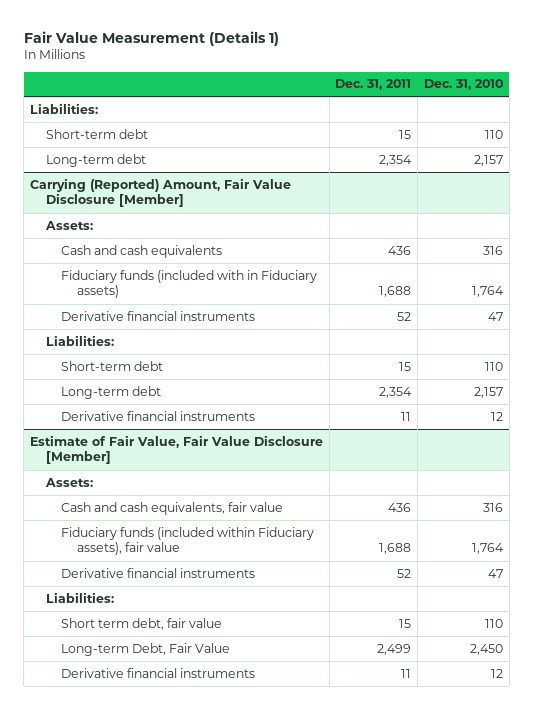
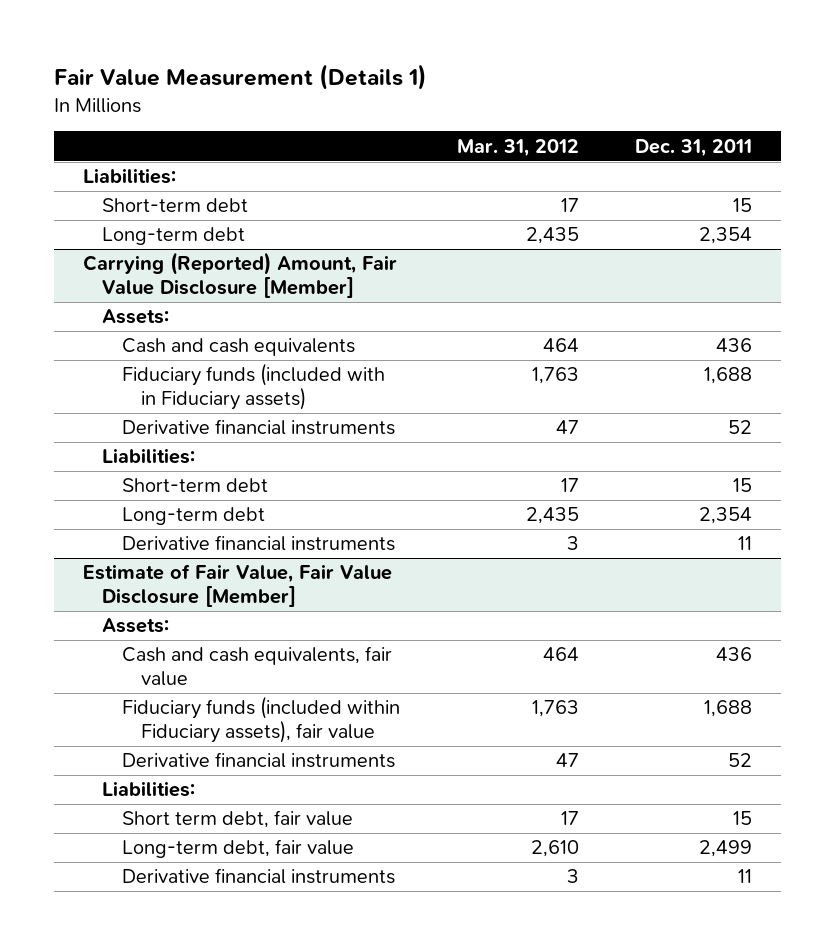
[424,79,504,91] Dec. 31, 2010 -> none
none -> [456,138,579,157] Mar. 31, 2012
[61,642,231,656] Long-term Debt, Fair Value -> [121,839,354,859] Long-term debt, fair value

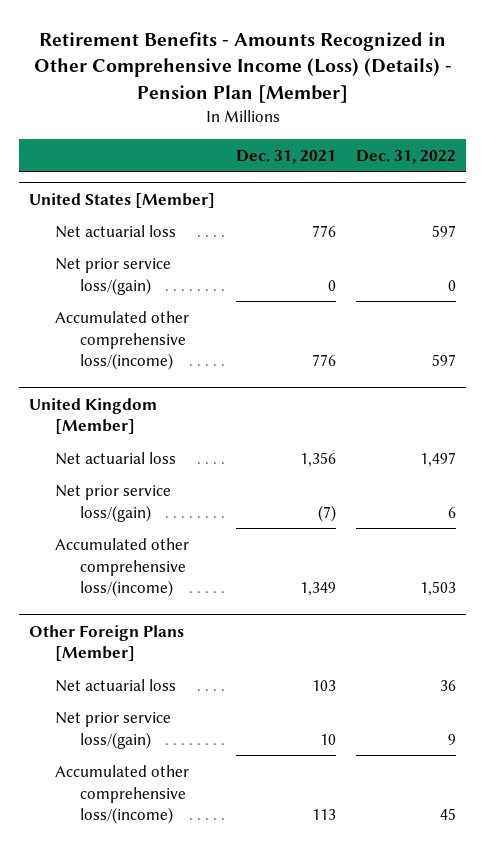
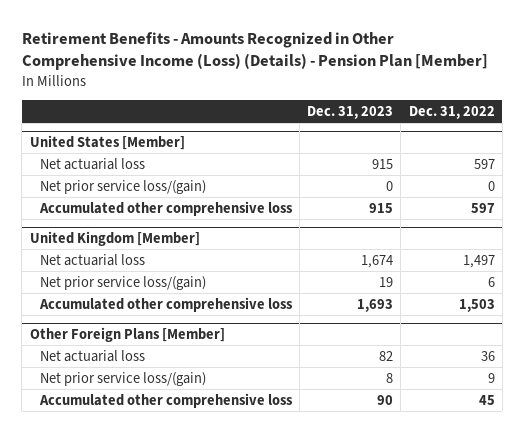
[235,149,336,164] Dec. 31, 2021 -> none
none -> [307,105,394,119] Dec. 31, 2023
[54,310,189,371] Accumulated other comprehensive loss/(income) -> [38,200,293,216] Accumulated other comprehensive loss
[54,537,189,598] Accumulated other comprehensive loss/(income) -> [38,296,293,312] Accumulated other comprehensive loss
[54,764,189,825] Accumulated other comprehensive loss/(income) -> [38,392,293,408] Accumulated other comprehensive loss

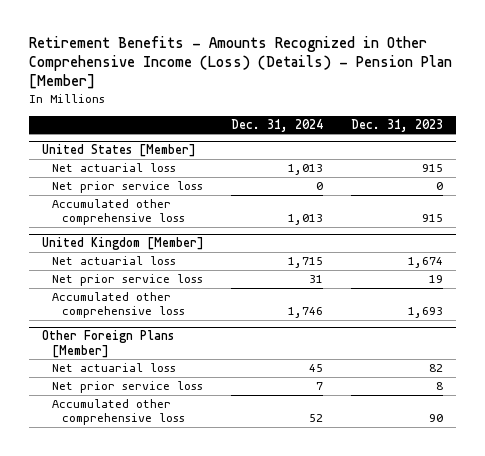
[408,105,495,119] Dec. 31, 2022 -> none
none -> [231,118,324,132] Dec. 31, 2024
[39,179,206,194] Net prior service loss/(gain) -> [52,181,204,194] Net prior service loss
[39,275,206,290] Net prior service loss/(gain) -> [52,274,204,287] Net prior service loss
[39,371,206,386] Net prior service loss/(gain) -> [52,381,204,394] Net prior service loss

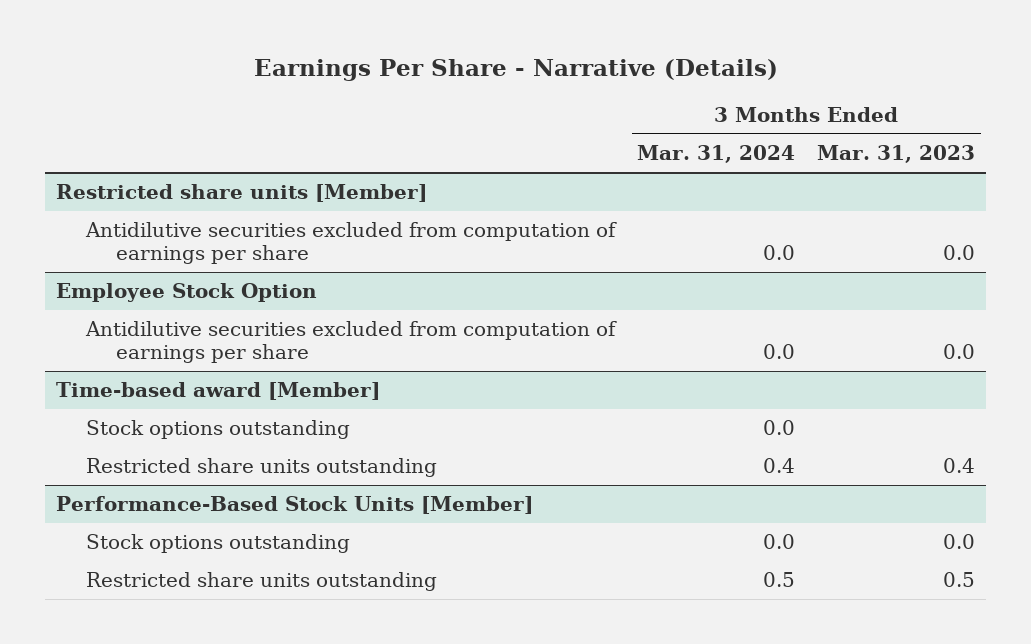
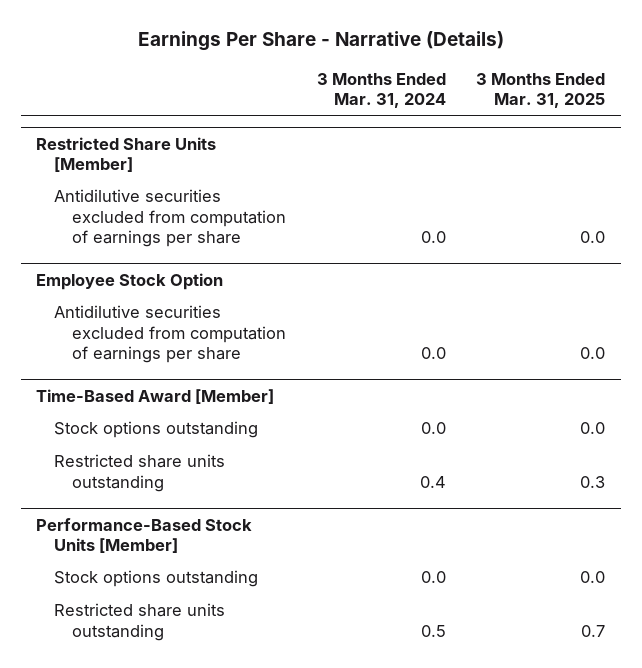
[817,145,976,164] Mar. 31, 2023 -> none
none -> [476,73,606,109] 3 Months Ended Mar. 31, 2025
[56,184,428,203] Restricted share units [Member] -> [36,136,217,172] Restricted Share Units [Member]
[56,382,381,401] Time-based award [Member] -> [36,388,275,404] Time-Based Award [Member]

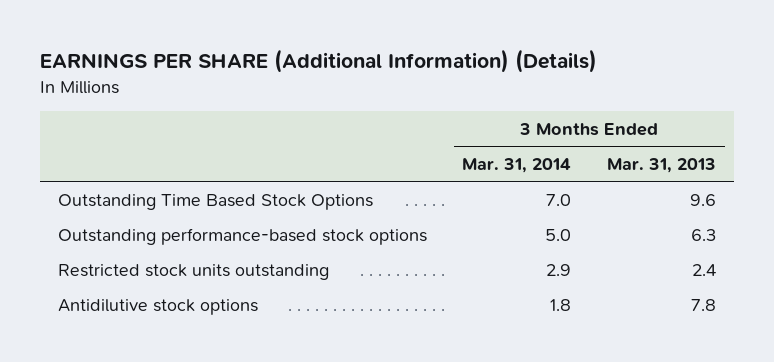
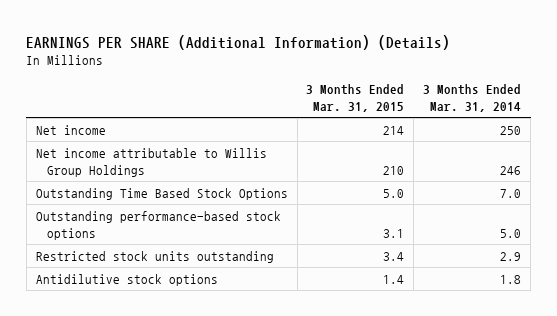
[607,157,717,173] Mar. 31, 2013 -> none
none -> [306,84,405,113] 3 Months Ended Mar. 31, 2015
none -> [35,124,106,135] Net income
none -> [35,147,267,177] Net income attributable to Willis Group Holdings

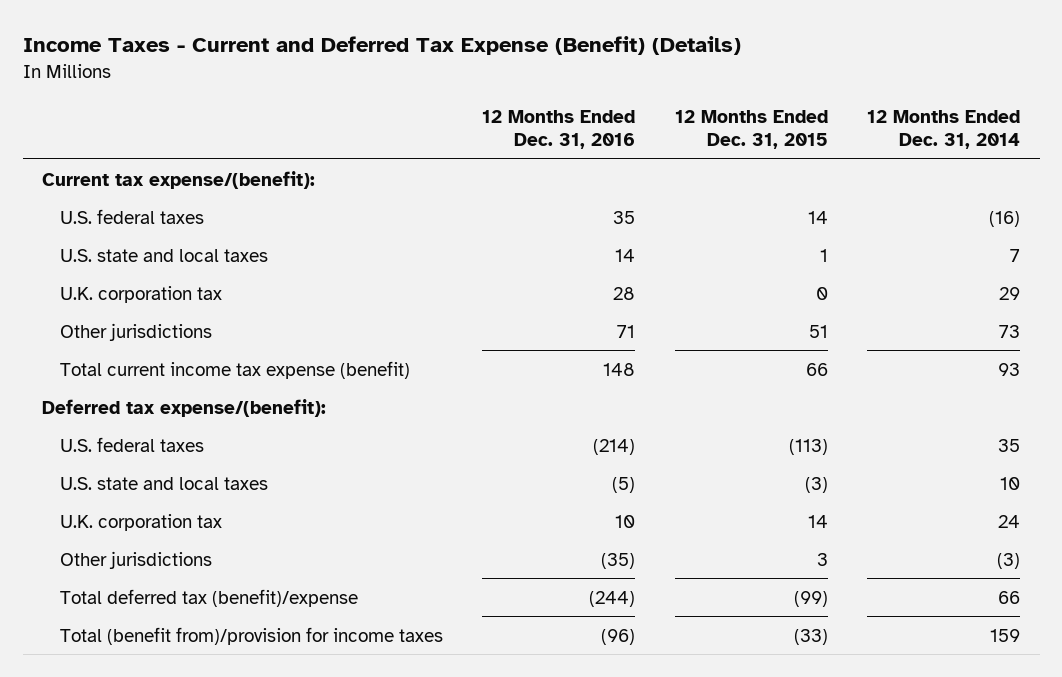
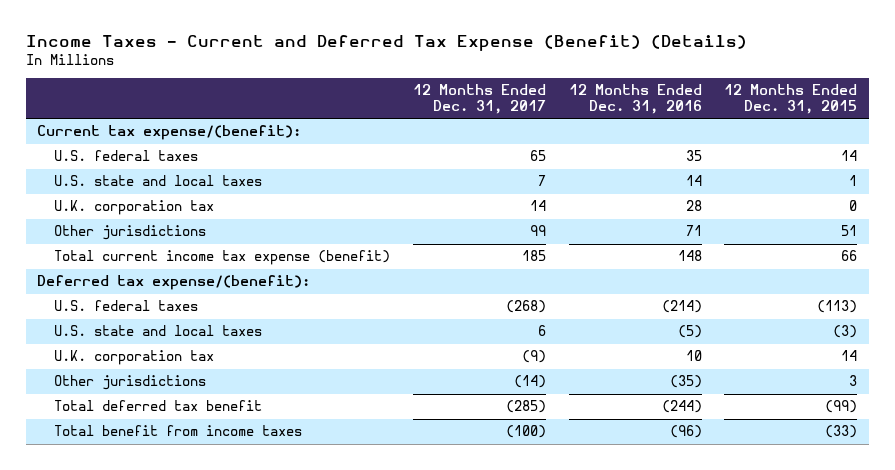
[867,109,1021,150] 12 Months Ended Dec. 31, 2014 -> none
none -> [412,84,546,114] 12 Months Ended Dec. 31, 2017
[59,588,358,607] Total deferred tax (benefit)/expense -> [54,400,263,412] Total deferred tax benefit
[59,626,443,645] Total (benefit from)/provision for income taxes -> [54,425,303,437] Total benefit from income taxes

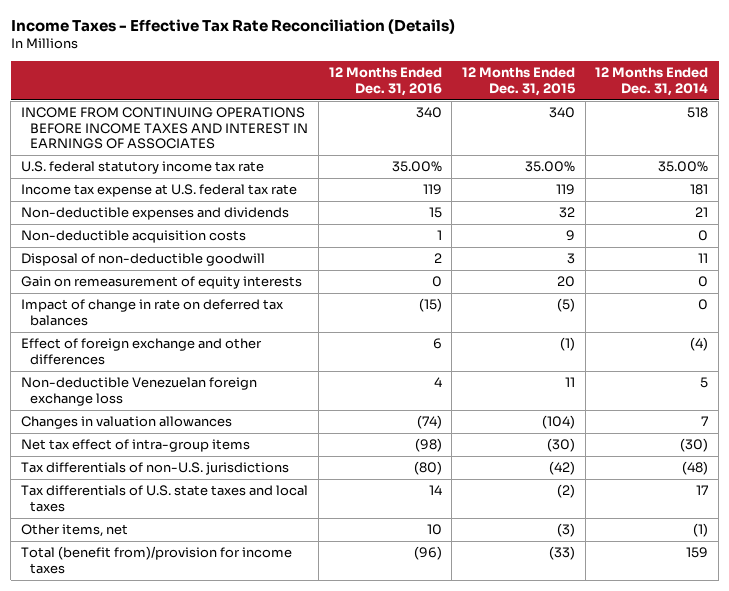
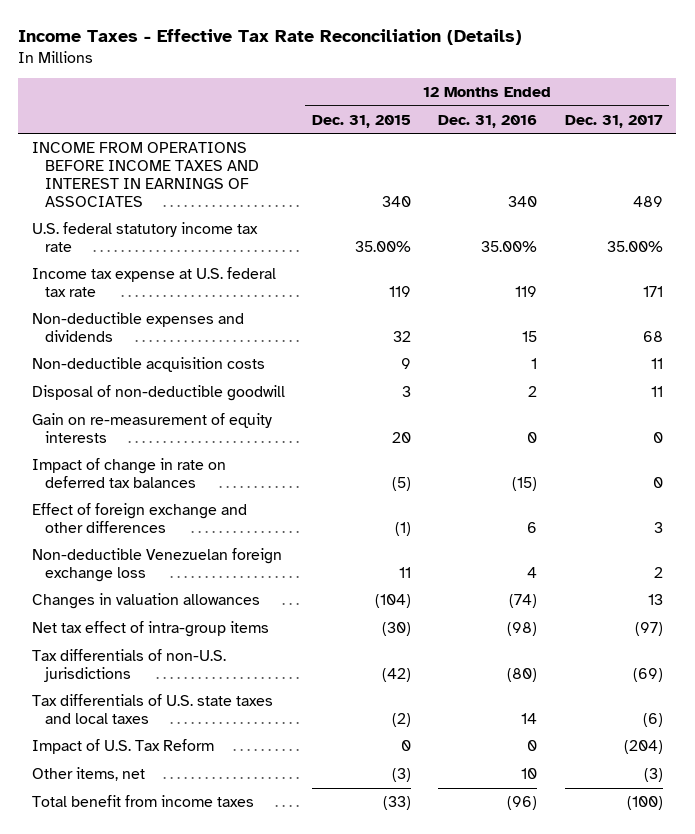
[595,67,709,96] 12 Months Ended Dec. 31, 2014 -> none
none -> [564,114,663,128] Dec. 31, 2017
[20,107,309,150] INCOME FROM CONTINUING OPERATIONS BEFORE INCOME TAXES AND INTEREST IN EARNINGS OF ASSOCIATES -> [31,142,260,207] INCOME FROM OPERATIONS BEFORE INCOME TAXES AND INTEREST IN EARNINGS OF ASSOCIATES
[20,276,302,290] Gain on remeasurement of equity interests -> [31,413,272,443] Gain on re-measurement of equity interests
none -> [31,739,214,755] Impact of U.S. Tax Reform
[20,546,292,574] Total (benefit from)/provision for income taxes -> [31,795,254,808] Total benefit from income taxes

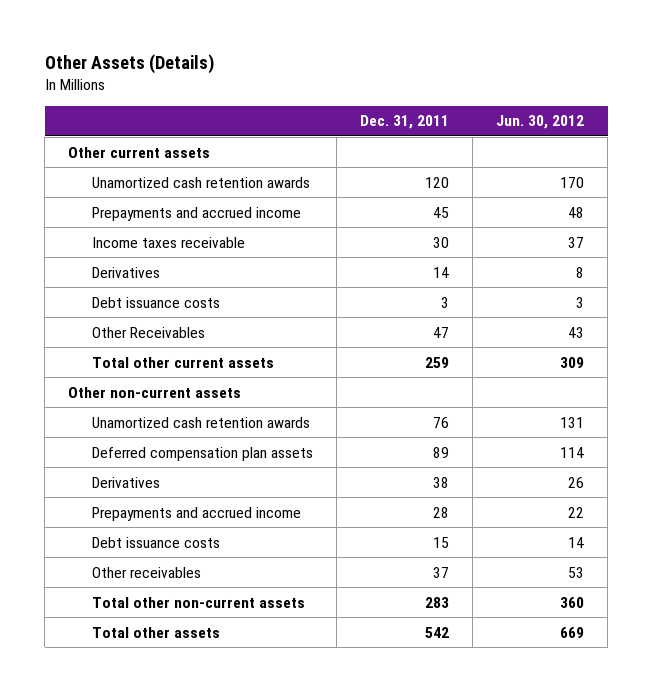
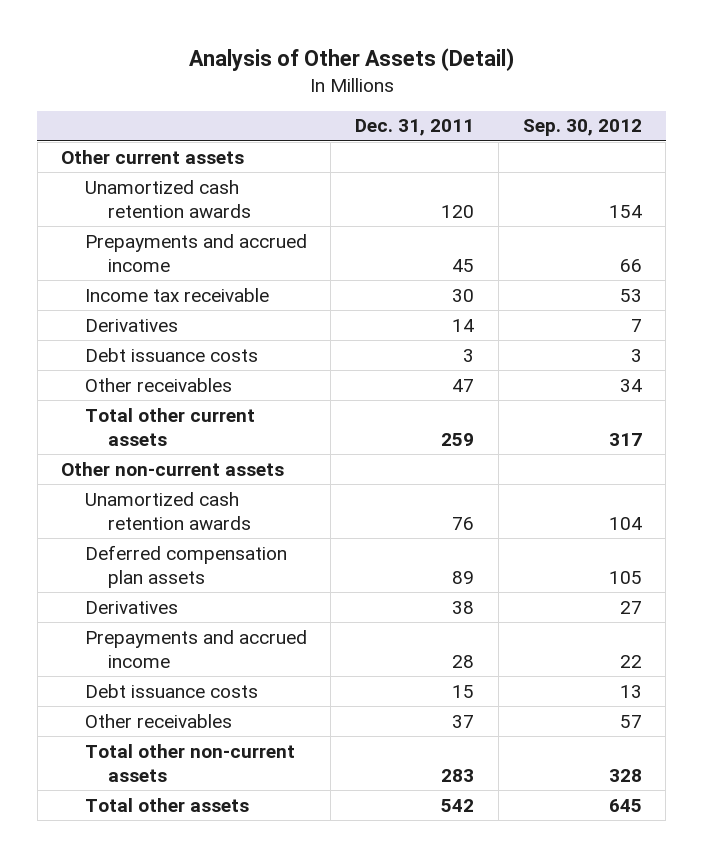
[44,54,214,75] Other Assets (Details) -> [188,48,514,72] Analysis of Other Assets (Detail)
[496,115,585,130] Jun. 30, 2012 -> none
none -> [522,119,642,137] Sep. 30, 2012
[92,236,246,248] Income taxes receivable -> [84,287,269,302] Income tax receivable
[92,326,206,338] Other Receivables -> [84,377,232,392] Other receivables

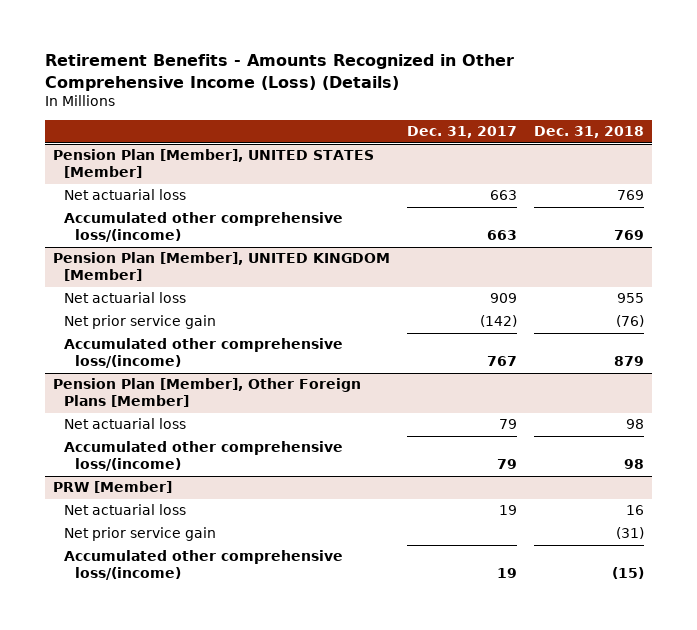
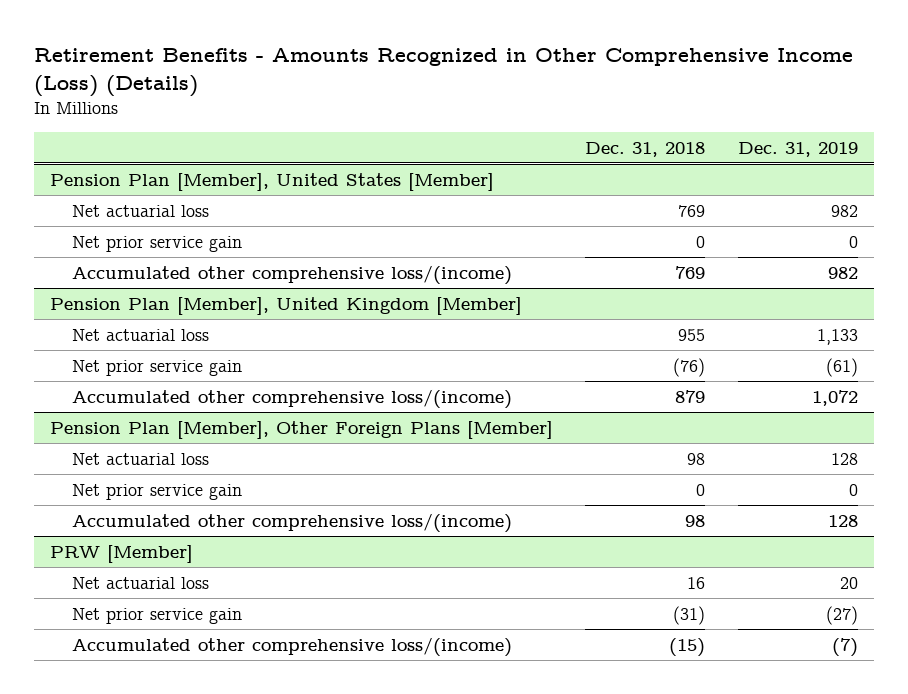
[407,126,518,139] Dec. 31, 2017 -> none
none -> [737,141,858,157] Dec. 31, 2019
[53,149,375,179] Pension Plan [Member], UNITED STATES [Member] -> [49,172,494,191] Pension Plan [Member], United States [Member]
none -> [72,235,243,252] Net prior service gain
[53,252,391,282] Pension Plan [Member], UNITED KINGDOM [Member] -> [49,296,522,315] Pension Plan [Member], United Kingdom [Member]
none -> [72,483,243,500] Net prior service gain

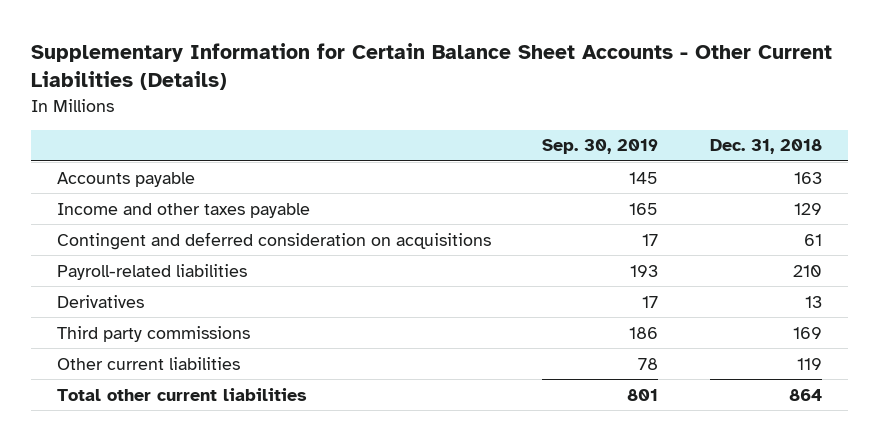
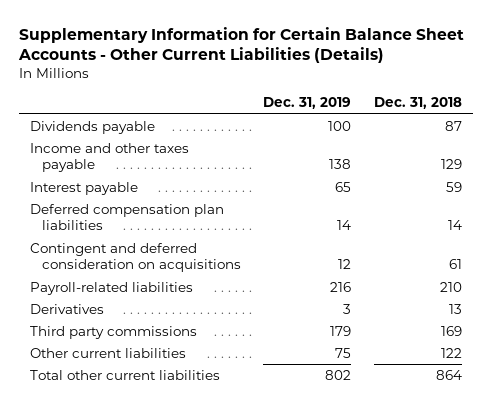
[542,139,659,155] Sep. 30, 2019 -> none
none -> [263,97,352,110] Dec. 31, 2019
[56,171,195,187] Accounts payable -> none
none -> [29,120,155,134] Dividends payable
none -> [29,181,138,195] Interest payable
none -> [29,203,224,231] Deferred compensation plan liabilities
[796,357,822,370] 119 -> [440,347,462,358] 122

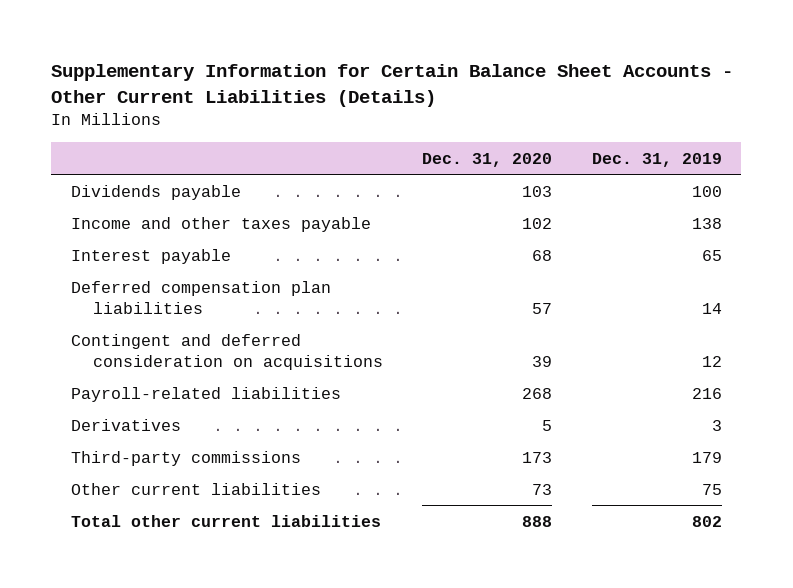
[373,97,462,110] Dec. 31, 2018 -> none
none -> [422,152,553,167] Dec. 31, 2020
[29,325,197,339] Third party commissions -> [70,450,301,466] Third-party commissions

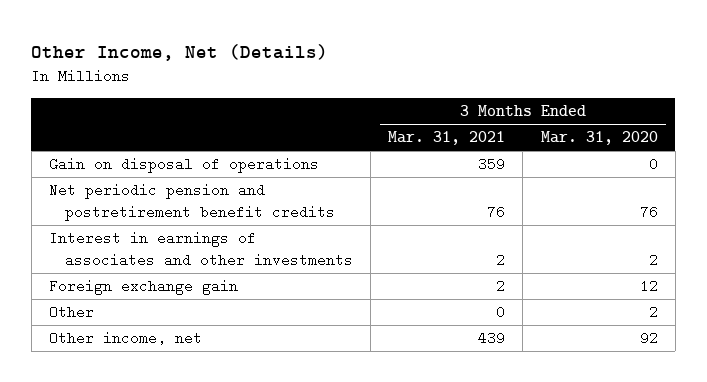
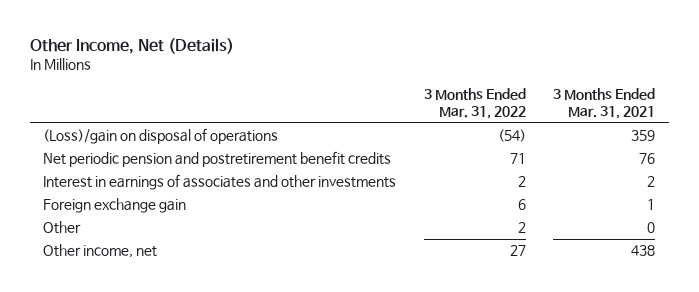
[540,131,658,146] Mar. 31, 2020 -> none
none -> [423,87,526,120] 3 Months Ended Mar. 31, 2022
[49,157,320,174] Gain on disposal of operations -> [43,128,279,145] (Loss)/gain on disposal of operations
[496,279,506,294] 2 -> [647,199,656,211] 1
[478,331,506,346] 439 -> [631,245,656,257] 438

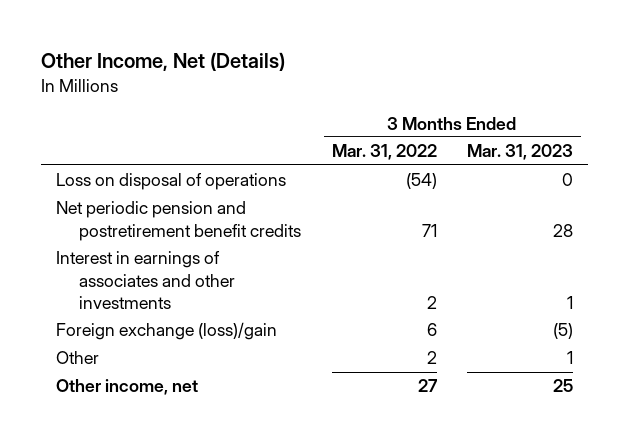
[553,87,656,120] 3 Months Ended Mar. 31, 2021 -> none
none -> [466,144,573,161] Mar. 31, 2023
[43,128,279,145] (Loss)/gain on disposal of operations -> [55,173,286,191] Loss on disposal of operations
[43,198,187,214] Foreign exchange gain -> [55,322,277,341] Foreign exchange (loss)/gain

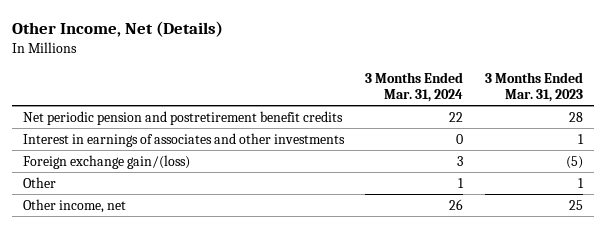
[331,144,437,161] Mar. 31, 2022 -> none
none -> [365,71,464,103] 3 Months Ended Mar. 31, 2024
[55,173,286,191] Loss on disposal of operations -> none
[55,322,277,341] Foreign exchange (loss)/gain -> [22,154,190,169] Foreign exchange gain/(loss)

